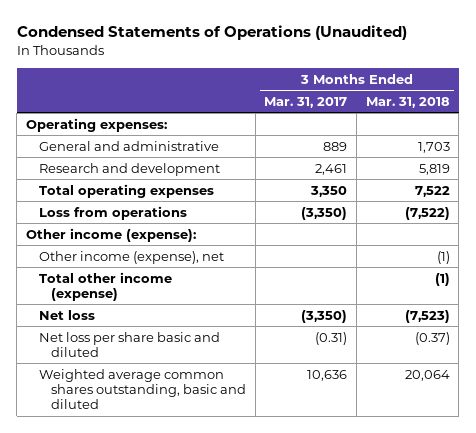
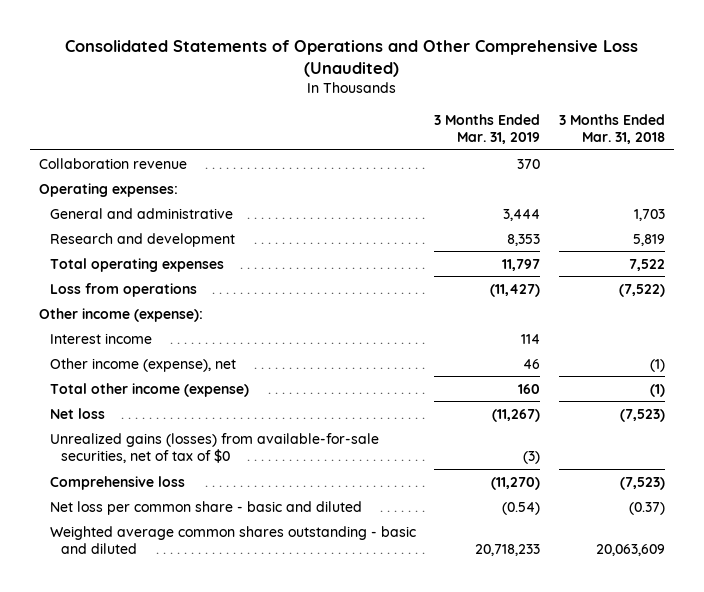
[16,25,407,41] Condensed Statements of Operations (Unaudited) -> [64,39,638,77] Consolidated Statements of Operations and Other Comprehensive Loss (Unaudited)
[264,96,348,108] Mar. 31, 2017 -> none
none -> [434,113,541,145] 3 Months Ended Mar. 31, 2019
none -> [39,157,188,169] Collaboration revenue
none -> [49,332,152,344] Interest income
none -> [49,432,379,464] Unrealized gains (losses) from available-for-sale securities, net of tax of $0
none -> [49,475,185,490] Comprehensive loss
[38,331,220,357] Net loss per share basic and diluted -> [49,500,362,515] Net loss per common share - basic and diluted
[38,368,246,410] Weighted average common shares outstanding, basic and diluted -> [49,525,416,555] Weighted average common shares outstanding - basic and diluted
[404,369,450,381] 20,064 -> [595,544,665,557] 20,063,609

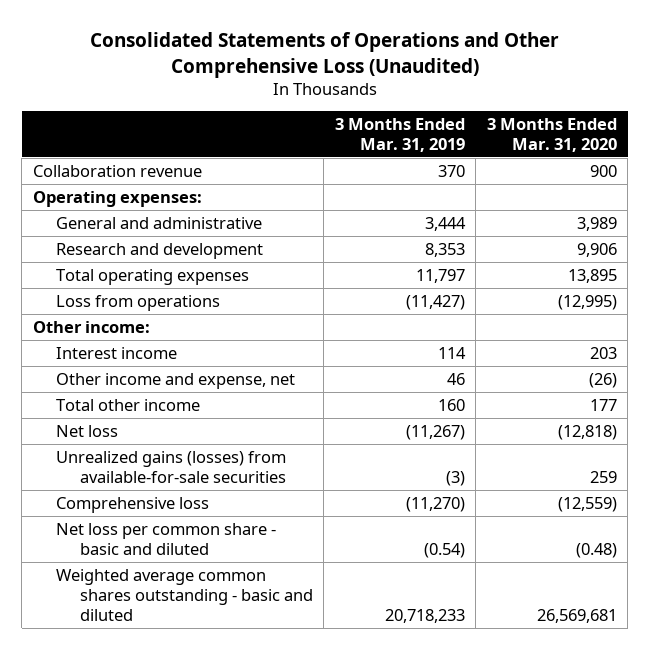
[558,113,665,145] 3 Months Ended Mar. 31, 2018 -> none
none -> [486,117,617,152] 3 Months Ended Mar. 31, 2020
[39,307,204,322] Other income (expense): -> [32,320,150,333] Other income:
[49,357,236,372] Other income (expense), net -> [56,372,296,389] Other income and expense, net
[49,382,249,397] Total other income (expense) -> [56,398,201,411] Total other income
[49,432,379,464] Unrealized gains (losses) from available-for-sale securities, net of tax of $0 -> [56,450,287,483] Unrealized gains (losses) from available-for-sale securities

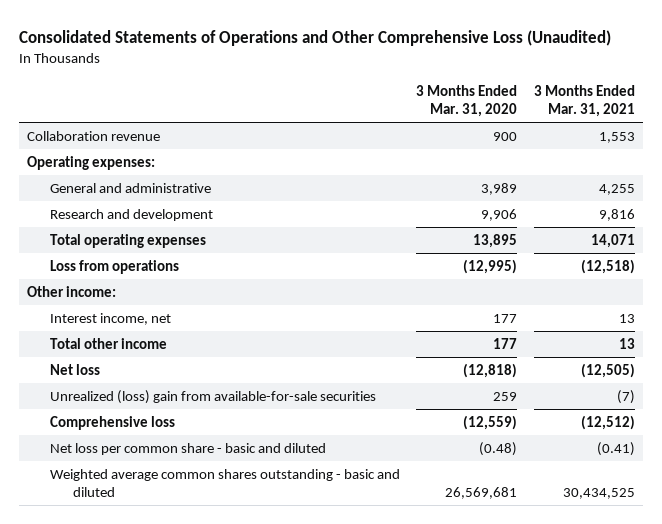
[334,117,465,152] 3 Months Ended Mar. 31, 2019 -> none
none -> [533,84,635,117] 3 Months Ended Mar. 31, 2021
[56,372,296,389] Other income and expense, net -> none
[56,346,178,359] Interest income -> [50,312,172,325] Interest income, net
[589,346,617,359] 203 -> [493,313,518,323] 177
[56,450,287,483] Unrealized gains (losses) from available-for-sale securities -> [50,389,377,404] Unrealized (loss) gain from available-for-sale securities

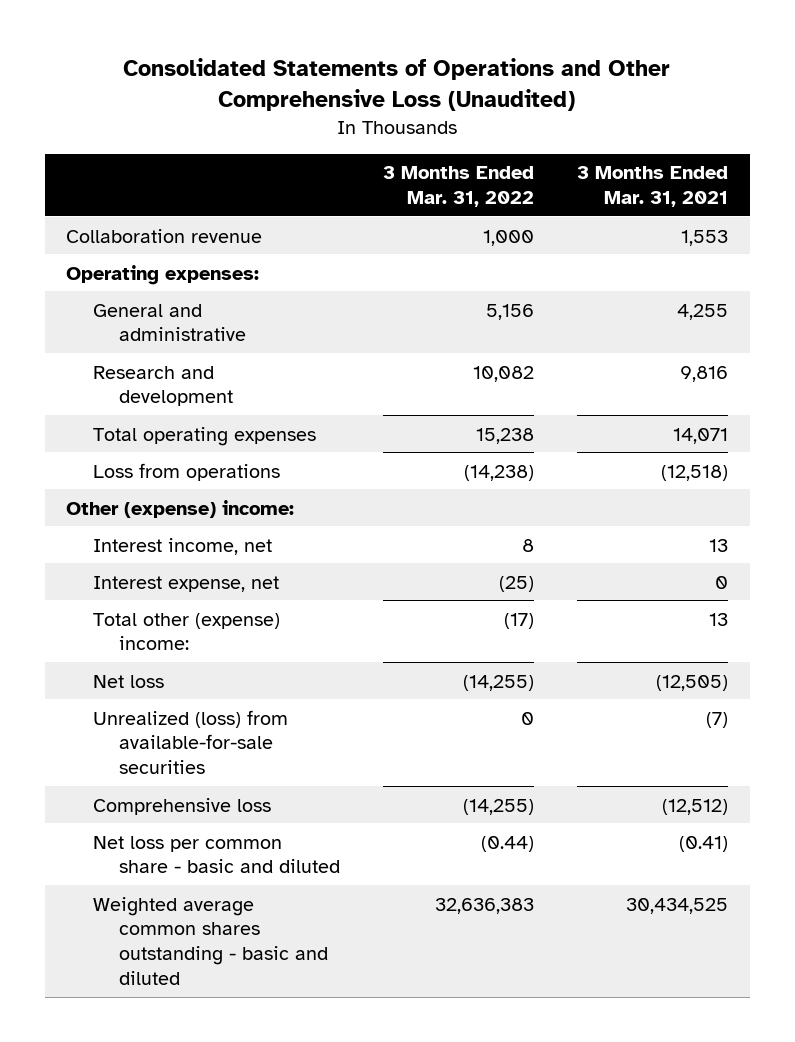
[416,84,518,117] 3 Months Ended Mar. 31, 2020 -> none
none -> [383,166,535,207] 3 Months Ended Mar. 31, 2022
[27,285,117,297] Other income: -> [66,499,295,518] Other (expense) income:
none -> [92,575,279,592] Interest expense, net
[50,337,168,349] Total other income -> [92,612,280,651] Total other (expense) income:
[50,389,377,404] Unrealized (loss) gain from available-for-sale securities -> [92,709,288,775] Unrealized (loss) from available-for-sale securities

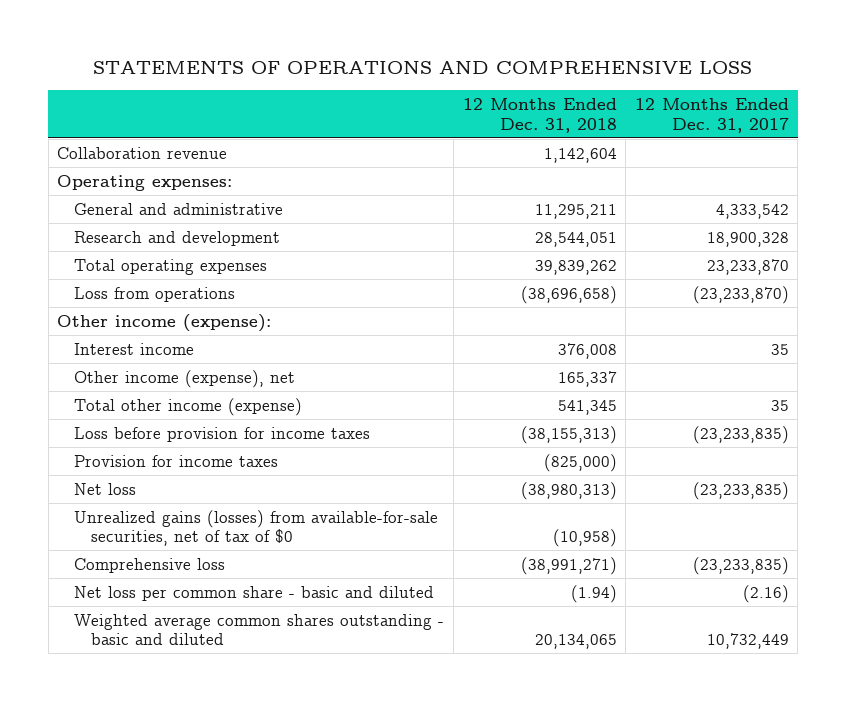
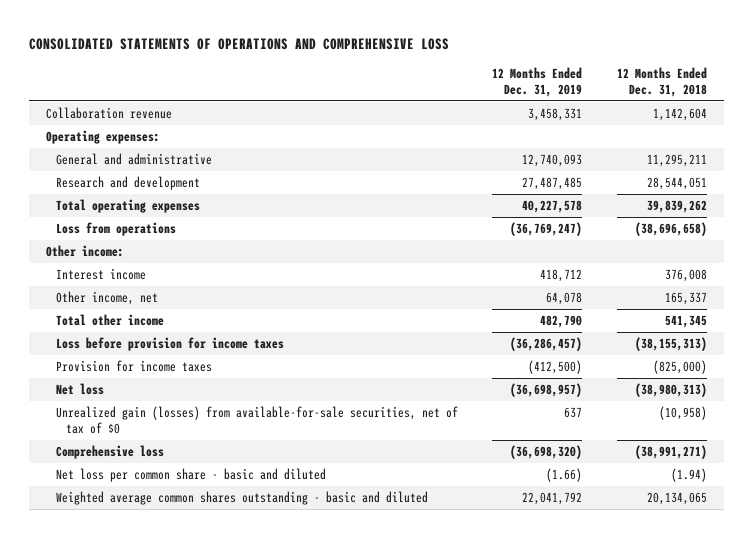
[93,60,753,74] STATEMENTS OF OPERATIONS AND COMPREHENSIVE LOSS -> [28,37,449,50] CONSOLIDATED STATEMENTS OF OPERATIONS AND COMPREHENSIVE LOSS
[634,98,789,133] 12 Months Ended Dec. 31, 2017 -> none
none -> [492,66,583,97] 12 Months Ended Dec. 31, 2019
[57,313,272,332] Other income (expense): -> [45,244,124,257] Other income:
[74,369,296,388] Other income (expense), net -> [55,290,158,305] Other income, net
[74,397,303,416] Total other income (expense) -> [55,313,164,326] Total other income
[74,509,439,547] Unrealized gains (losses) from available-for-sale securities, net of tax of $0 -> [55,405,458,435] Unrealized gain (losses) from available-for-sale securities, net of tax of $0

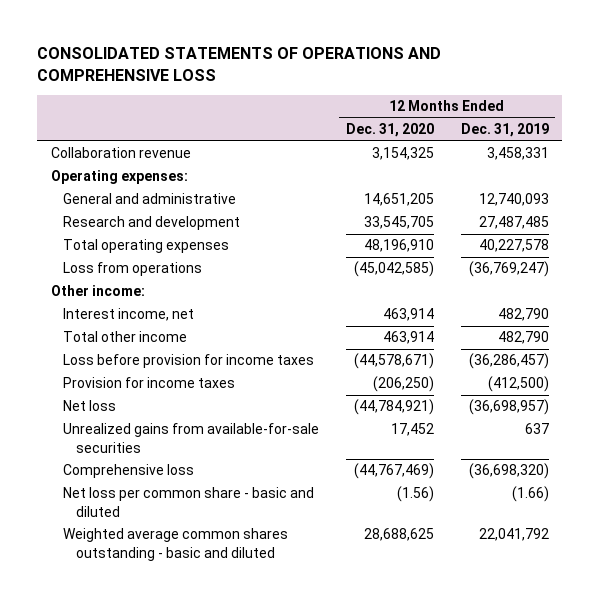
[616,66,707,97] 12 Months Ended Dec. 31, 2018 -> none
none -> [345,123,434,138] Dec. 31, 2020
[55,290,158,305] Other income, net -> none
[55,267,146,280] Interest income -> [63,308,195,322] Interest income, net
[540,268,583,282] 418,712 -> [497,308,549,322] 482,790
[55,405,458,435] Unrealized gain (losses) from available-for-sale securities, net of tax of $0 -> [63,423,320,453] Unrealized gains from available-for-sale securities

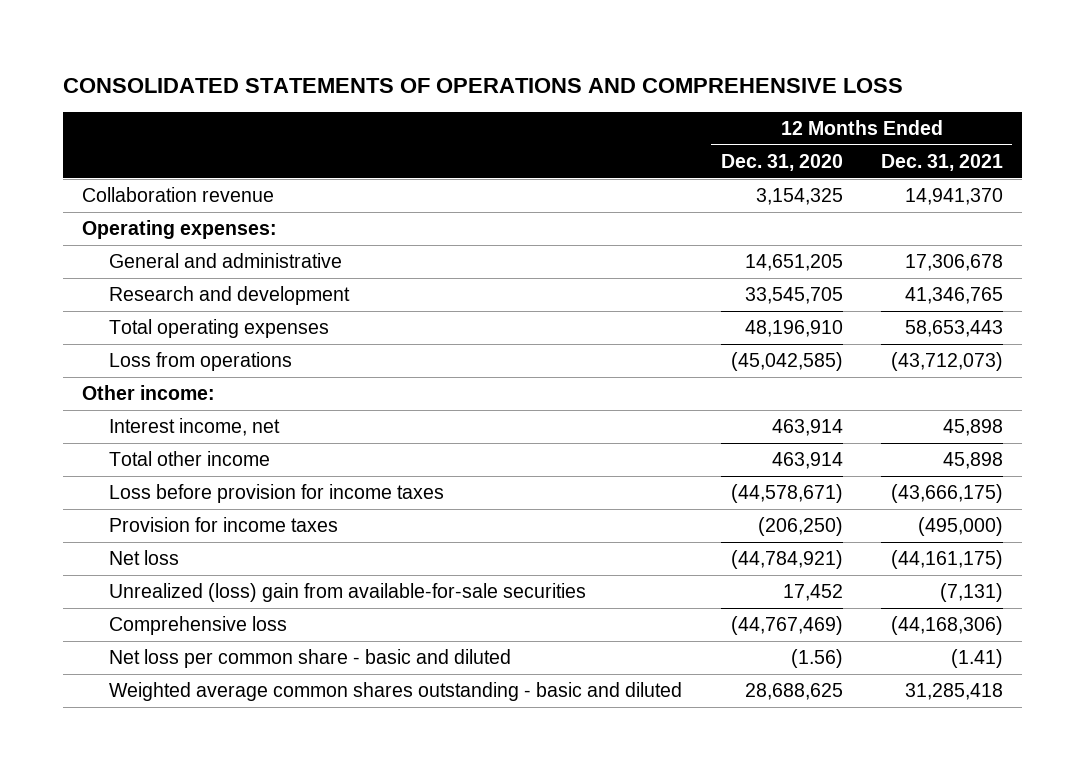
[460,123,549,138] Dec. 31, 2019 -> none
none -> [880,153,1003,171] Dec. 31, 2021
[63,423,320,453] Unrealized gains from available-for-sale securities -> [109,583,587,603] Unrealized (loss) gain from available-for-sale securities

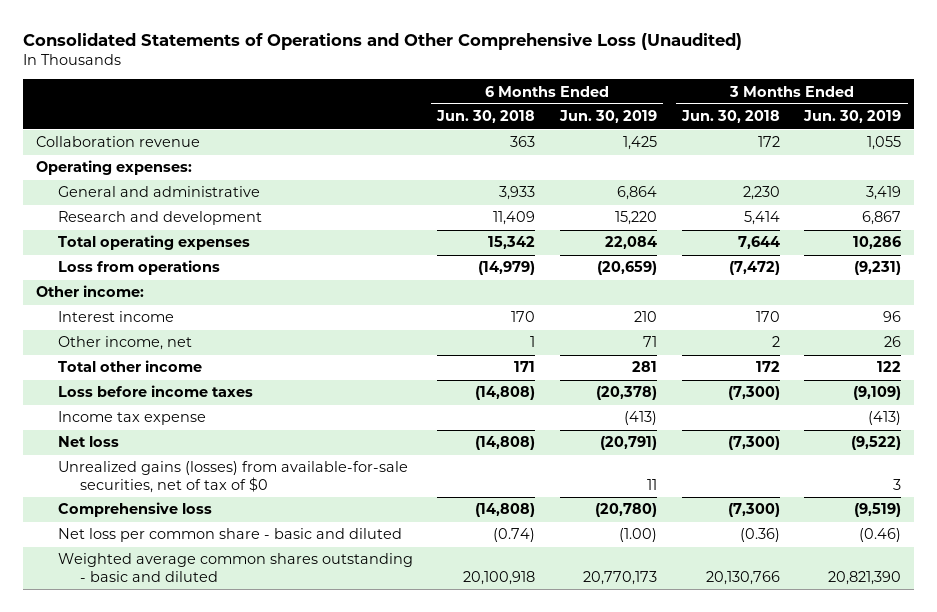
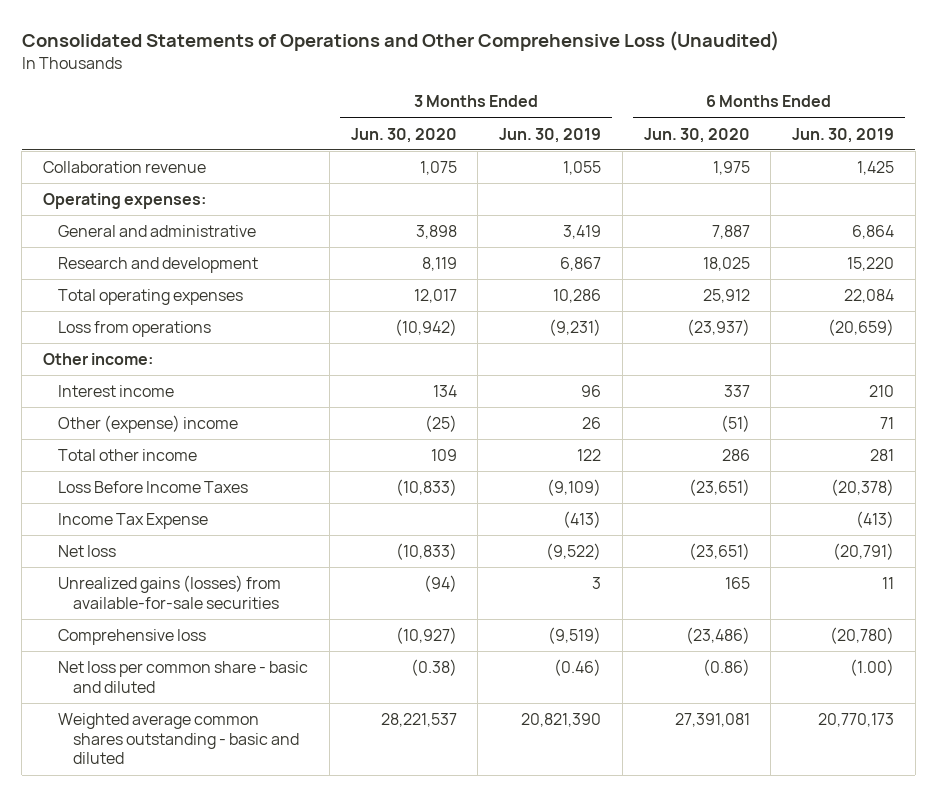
[436,110,536,124] Jun. 30, 2018 -> none
[680,110,780,124] Jun. 30, 2018 -> none
none -> [350,127,457,143] Jun. 30, 2020
none -> [643,127,750,143] Jun. 30, 2020
[57,336,192,351] Other income, net -> [58,415,239,434] Other (expense) income
[57,385,253,398] Loss before income taxes -> [58,481,249,494] Loss Before Income Taxes
[57,411,206,426] Income tax expense -> [58,513,209,530] Income Tax Expense
[57,461,408,493] Unrealized gains (losses) from available-for-sale securities, net of tax of $0 -> [58,575,282,609] Unrealized gains (losses) from available-for-sale securities

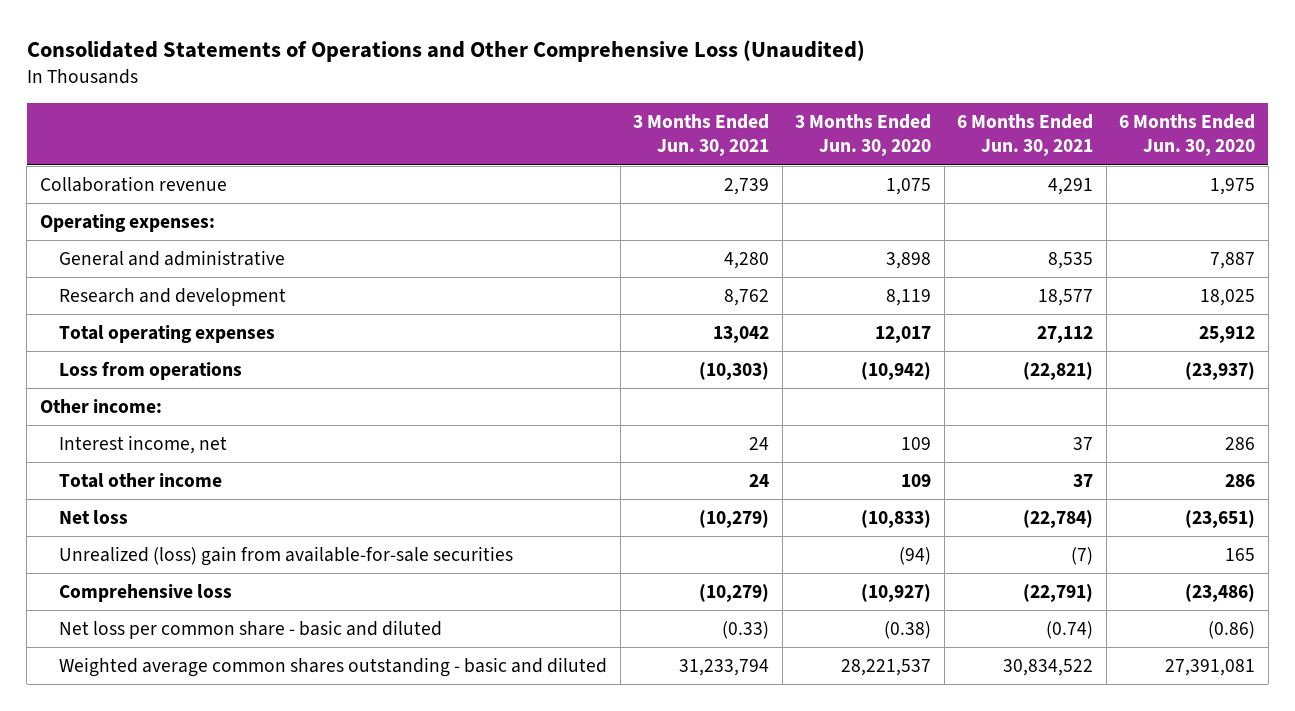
[499,127,602,143] Jun. 30, 2019 -> none
[792,127,895,143] Jun. 30, 2019 -> none
none -> [633,113,770,157] 3 Months Ended Jun. 30, 2021
none -> [957,113,1094,157] 6 Months Ended Jun. 30, 2021
[58,415,239,434] Other (expense) income -> none
[58,385,175,398] Interest income -> [59,435,228,455] Interest income, net
[432,385,457,398] 134 -> [901,437,932,451] 109
[723,385,750,398] 337 -> [1225,437,1256,451] 286
[58,481,249,494] Loss Before Income Taxes -> none
[58,513,209,530] Income Tax Expense -> none
[58,575,282,609] Unrealized gains (losses) from available-for-sale securities -> [59,546,514,567] Unrealized (loss) gain from available-for-sale securities

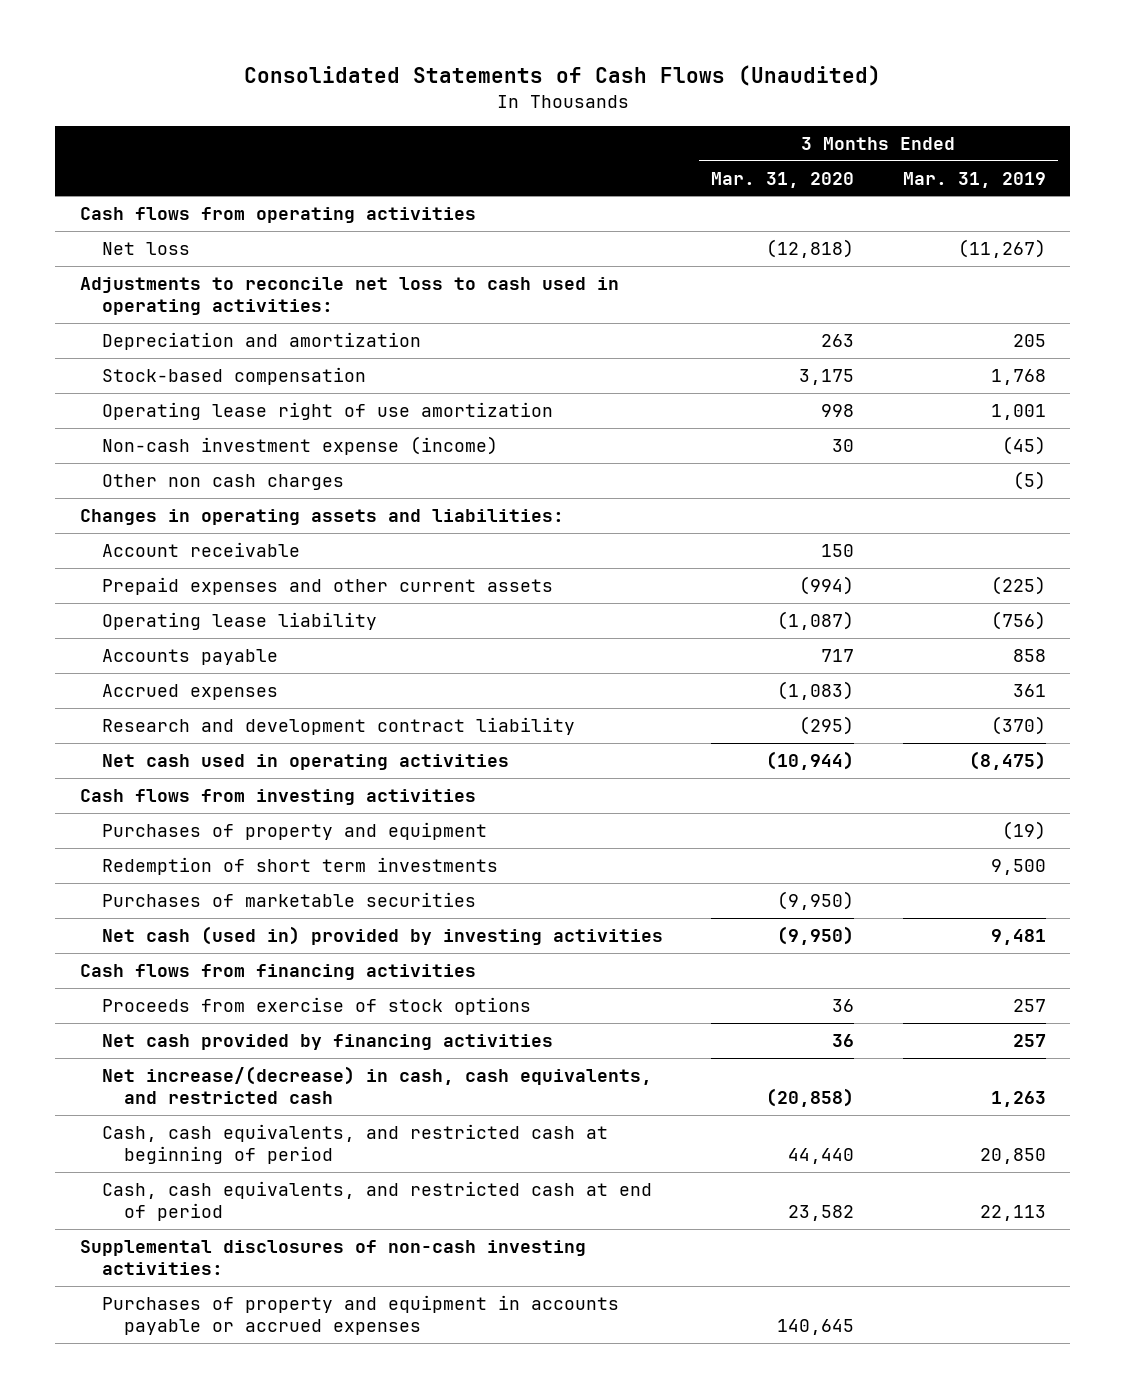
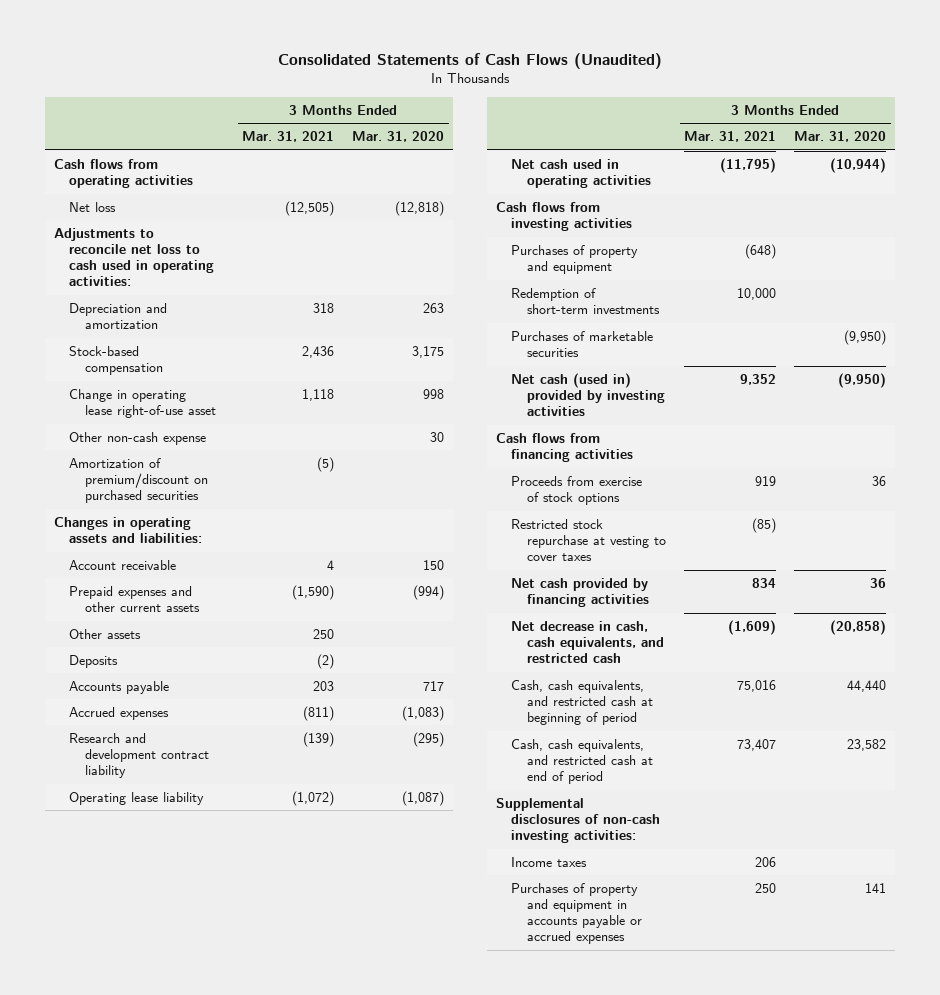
[902,171,1046,188] Mar. 31, 2019 -> none
none -> [242,131,335,143] Mar. 31, 2021
[101,473,344,490] Other non cash charges -> none
[101,401,553,420] Operating lease right of use amortization -> [69,388,216,418] Change in operating lease right-of-use asset
[101,435,498,455] Non-cash investment expense (income) -> [69,431,207,445] Other non-cash expense
none -> [69,457,208,504] Amortization of premium/discount on purchased securities
none -> [69,628,142,639] Other assets
none -> [69,654,119,668] Deposits
[101,611,377,630] Operating lease liability -> [69,791,205,805] Operating lease liability
[101,856,498,875] Redemption of short term investments -> [511,287,660,314] Redemption of short-term investments
none -> [511,518,666,562] Restricted stock repurchase at vesting to cover taxes
[101,1065,652,1105] Net increase/(decrease) in cash, cash equivalents, and restricted cash -> [511,620,664,664] Net decrease in cash, cash equivalents, and restricted cash
none -> [511,856,588,867] Income taxes
[777,1319,855,1336] 140,645 -> [865,882,887,893] 141

